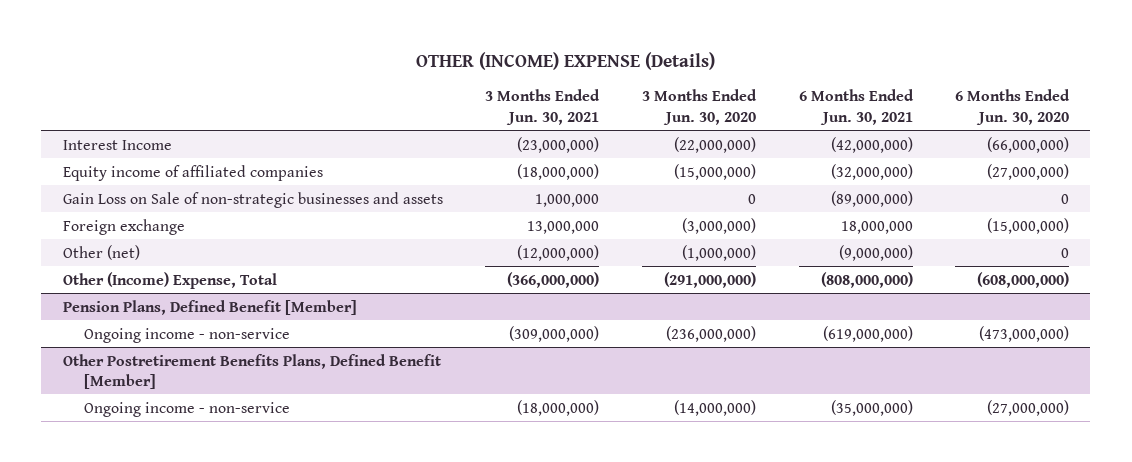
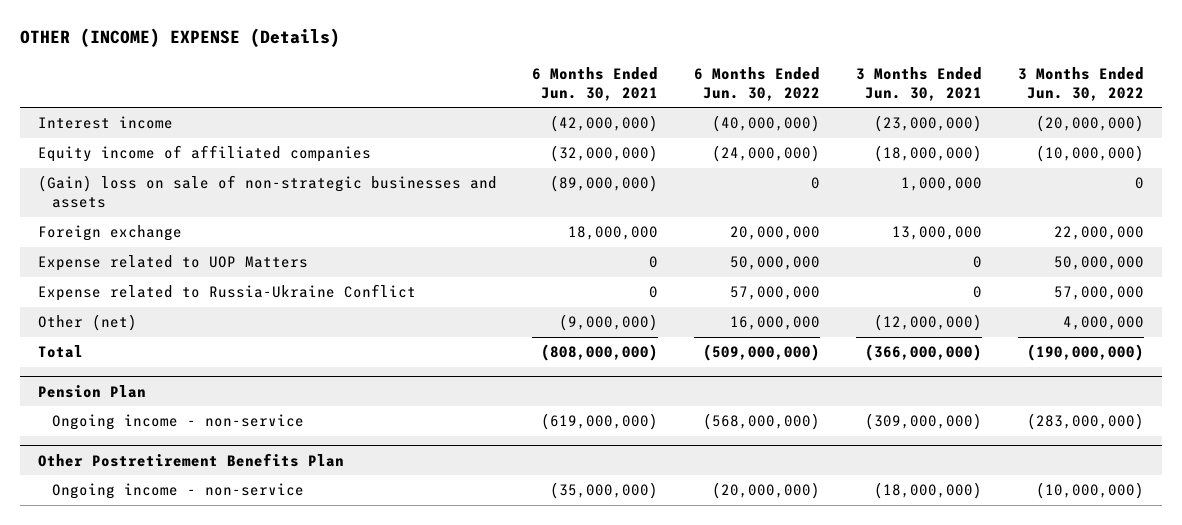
[641,89,757,125] 3 Months Ended Jun. 30, 2020 -> none
[955,89,1071,125] 6 Months Ended Jun. 30, 2020 -> none
none -> [694,66,821,101] 6 Months Ended Jun. 30, 2022
none -> [1018,66,1145,101] 3 Months Ended Jun. 30, 2022
[62,139,172,150] Interest Income -> [37,116,173,130] Interest income
[62,191,443,208] Gain Loss on Sale of non-strategic businesses and assets -> [37,175,497,209] (Gain) loss on sale of non-strategic businesses and assets
none -> [37,255,308,272] Expense related to UOP Matters
none -> [37,284,416,302] Expense related to Russia-Ukraine Conflict
[62,271,277,289] Other (Income) Expense, Total -> [37,345,83,359] Total
[62,299,357,315] Pension Plans, Defined Benefit [Member] -> [37,384,146,398] Pension Plan
[62,353,441,389] Other Postretirement Benefits Plans, Defined Benefit [Member] -> [37,452,344,467] Other Postretirement Benefits Plan

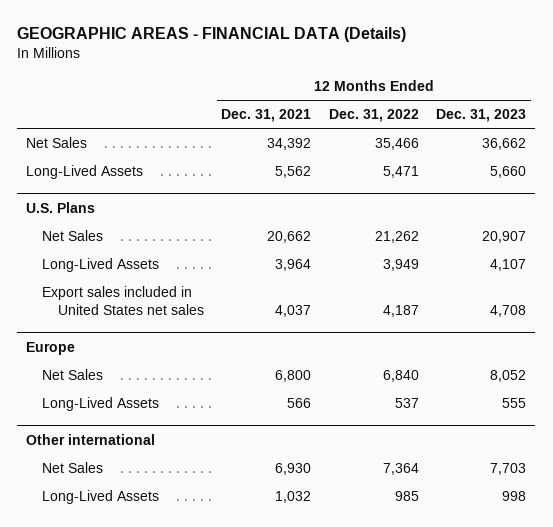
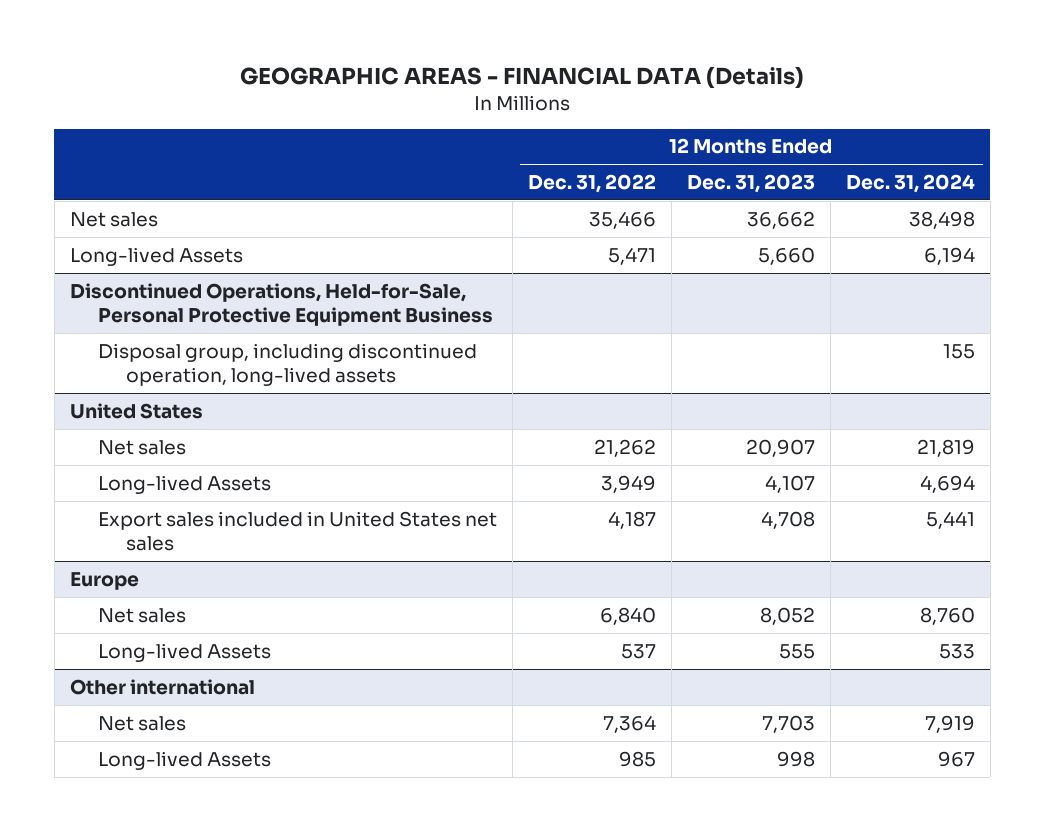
[221,109,312,123] Dec. 31, 2021 -> none
none -> [845,174,975,194] Dec. 31, 2024
[26,136,88,148] Net Sales -> [69,211,158,227] Net sales
[26,164,144,179] Long-Lived Assets -> [69,246,243,266] Long-lived Assets
none -> [69,282,494,326] Discontinued Operations, Held-for-Sale, Personal Protective Equipment Business
none -> [98,342,478,386] Disposal group, including discontinued operation, long-lived assets
[26,201,96,213] U.S. Plans -> [69,402,203,419] United States
[41,229,103,241] Net Sales -> [98,439,187,455] Net sales
[41,257,159,272] Long-Lived Assets -> [98,474,272,494] Long-lived Assets
[41,368,103,380] Net Sales -> [98,607,187,623] Net sales
[41,396,159,411] Long-Lived Assets -> [98,642,272,662] Long-lived Assets
[41,461,103,473] Net Sales -> [98,715,187,731] Net sales
[41,489,159,504] Long-Lived Assets -> [98,750,272,770] Long-lived Assets

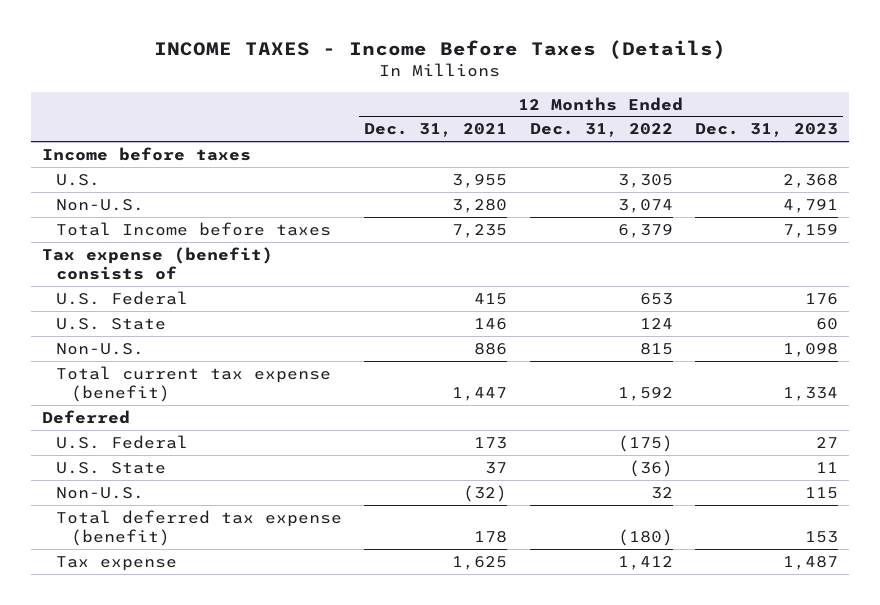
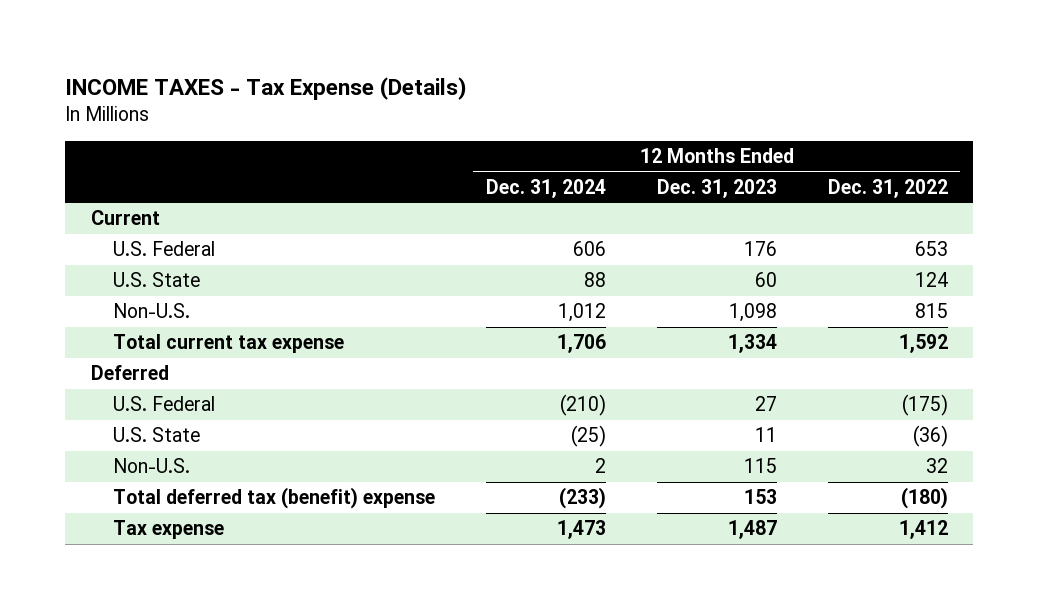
[153,39,726,59] INCOME TAXES - Income Before Taxes (Details) -> [65,77,468,101] INCOME TAXES - Tax Expense (Details)
[364,123,508,138] Dec. 31, 2021 -> none
none -> [485,178,606,198] Dec. 31, 2024
[41,146,251,161] Income before taxes -> none
[56,173,101,186] U.S. -> none
[56,198,145,211] Non-U.S. -> none
[56,221,332,236] Total Income before taxes -> none
[41,246,273,280] Tax expense (benefit) consists of -> [90,210,160,226] Current
[56,365,332,402] Total current tax expense (benefit) -> [112,334,344,354] Total current tax expense
[56,509,343,546] Total deferred tax expense (benefit) -> [112,487,435,510] Total deferred tax (benefit) expense

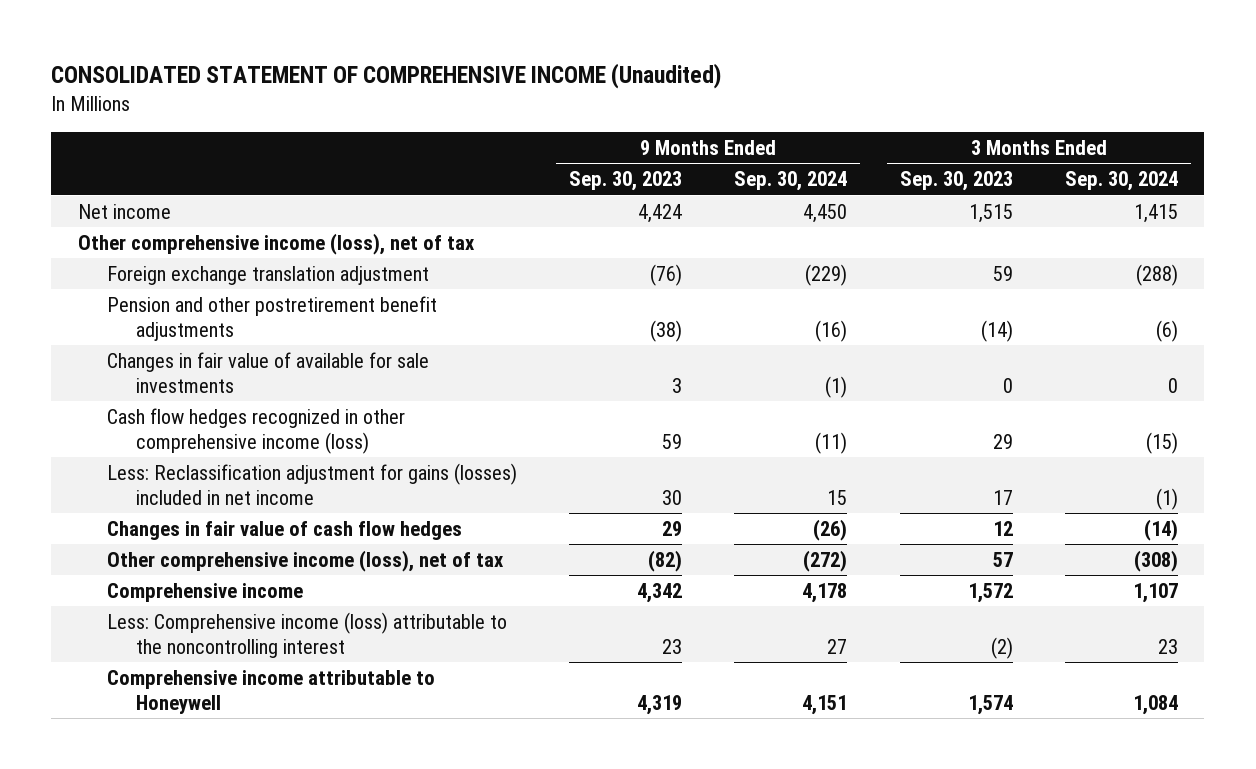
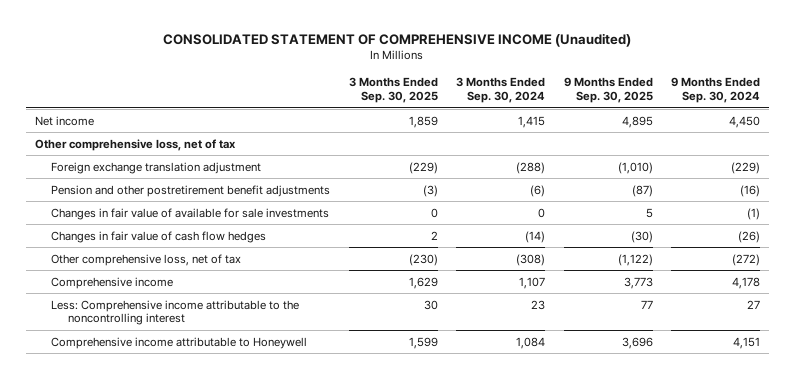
[568,171,682,192] Sep. 30, 2023 -> none
[899,171,1013,192] Sep. 30, 2023 -> none
none -> [348,77,438,104] 3 Months Ended Sep. 30, 2025
none -> [563,77,653,104] 9 Months Ended Sep. 30, 2025
[77,233,475,256] Other comprehensive income (loss), net of tax -> [34,138,236,151] Other comprehensive loss, net of tax
[106,408,405,454] Cash flow hedges recognized in other comprehensive income (loss) -> none
[106,463,517,505] Less: Reclassification adjustment for gains (losses) included in net income -> none
[106,550,504,573] Other comprehensive income (loss), net of tax -> [51,253,242,266] Other comprehensive loss, net of tax
[106,612,507,658] Less: Comprehensive income (loss) attributable to the noncontrolling interest -> [51,299,300,326] Less: Comprehensive income attributable to the noncontrolling interest

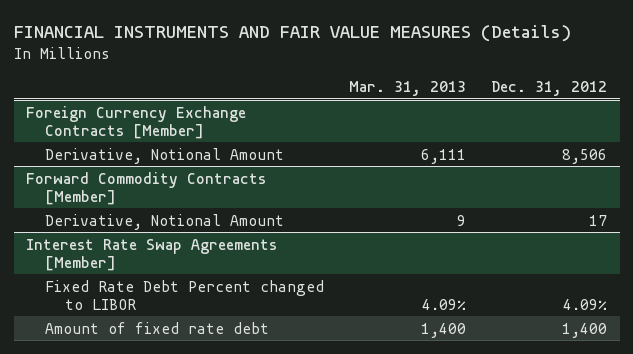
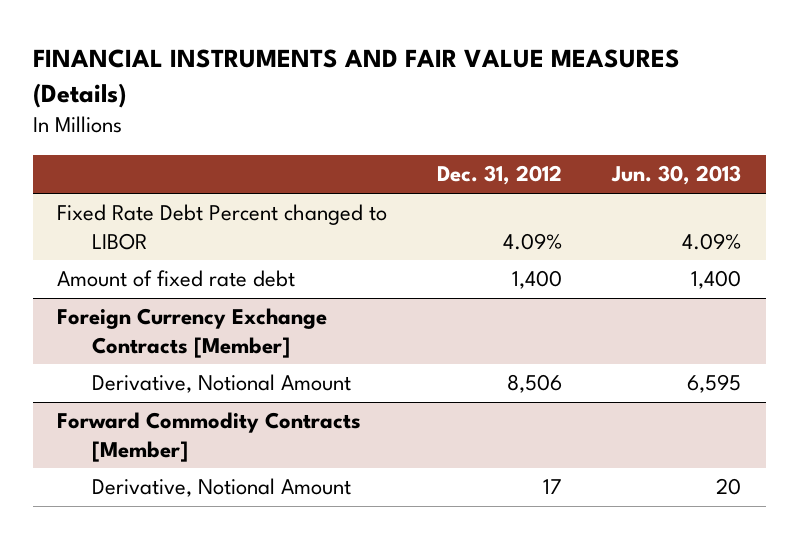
[349,80,467,96] Mar. 31, 2013 -> none
none -> [610,165,741,186] Jun. 30, 2013
none -> [57,204,388,250] Fixed Rate Debt Percent changed to LIBOR
none -> [57,270,296,288] Amount of fixed rate debt
[26,238,278,271] Interest Rate Swap Agreements [Member] -> none
[45,279,325,310] Fixed Rate Debt Percent changed to LIBOR -> none
[45,321,270,334] Amount of fixed rate debt -> none

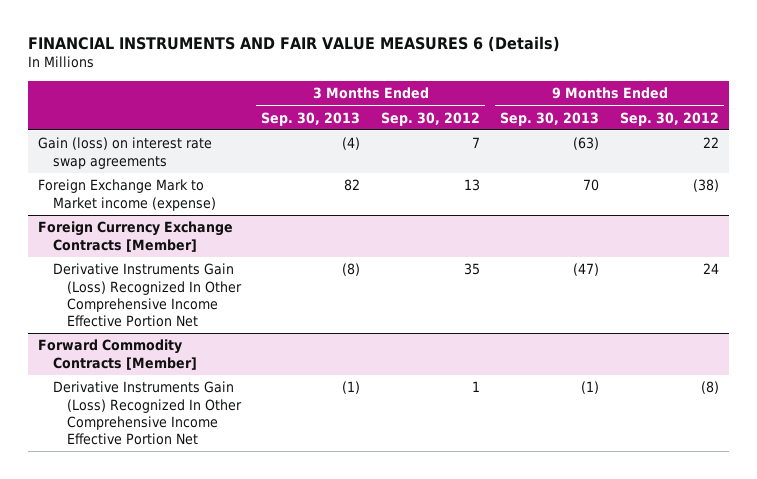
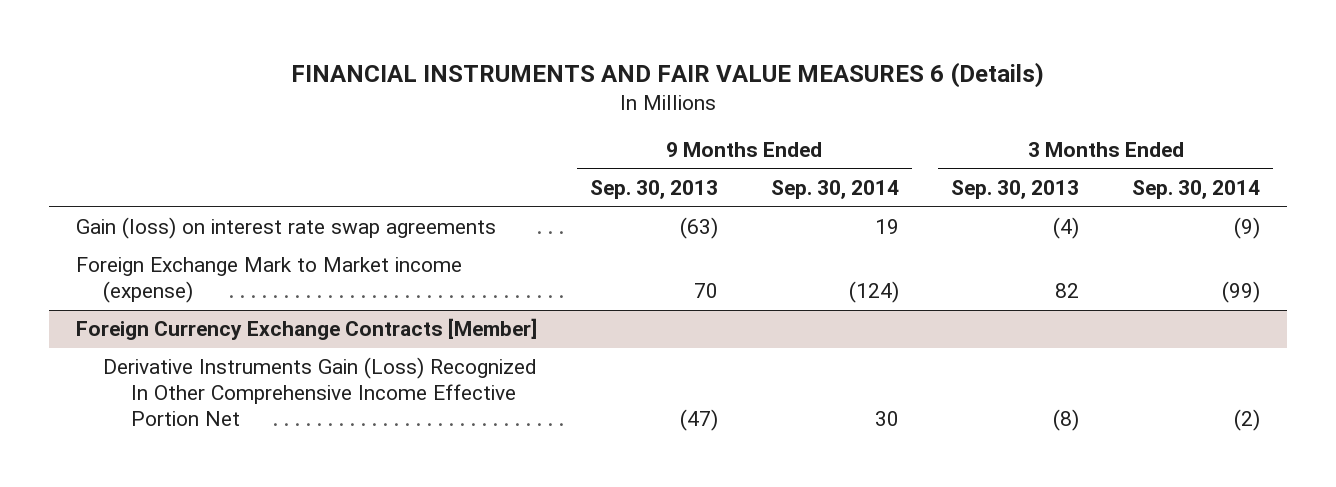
[380,111,480,126] Sep. 30, 2012 -> none
[619,111,719,126] Sep. 30, 2012 -> none
none -> [770,180,899,200] Sep. 30, 2014
none -> [1132,180,1261,200] Sep. 30, 2014
[37,339,197,370] Forward Commodity Contracts [Member] -> none
[52,381,243,446] Derivative Instruments Gain (Loss) Recognized In Other Comprehensive Income Effective Portion Net -> none

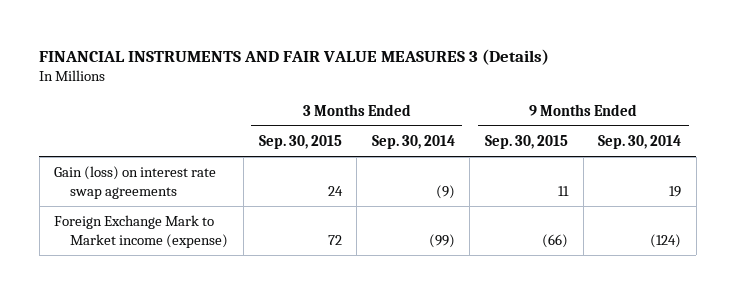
[290,61,1044,88] FINANCIAL INSTRUMENTS AND FAIR VALUE MEASURES 6 (Details) -> [39,48,550,65] FINANCIAL INSTRUMENTS AND FAIR VALUE MEASURES 3 (Details)
[589,180,718,200] Sep. 30, 2013 -> none
[951,180,1080,200] Sep. 30, 2013 -> none
none -> [258,134,342,149] Sep. 30, 2015
none -> [485,134,569,149] Sep. 30, 2015
[75,318,537,341] Foreign Currency Exchange Contracts [Member] -> none
[103,357,538,427] Derivative Instruments Gain (Loss) Recognized In Other Comprehensive Income Effective Portion Net -> none

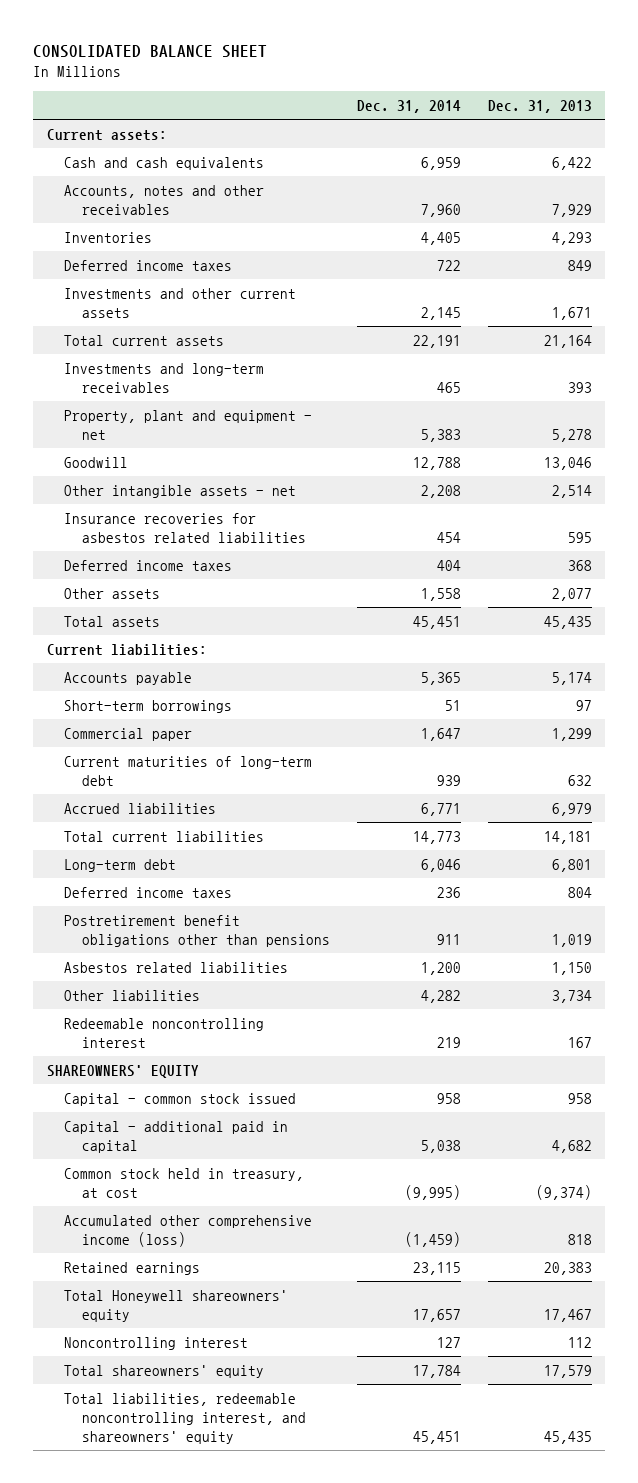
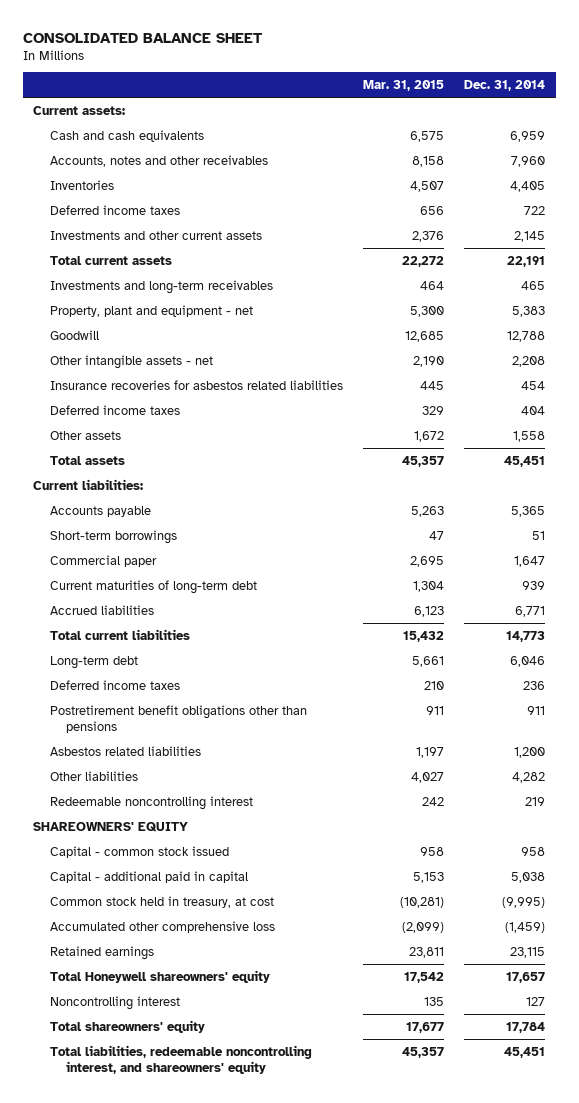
[487,99,592,113] Dec. 31, 2013 -> none
none -> [362,79,444,91] Mar. 31, 2015
[64,1214,313,1247] Accumulated other comprehensive income (loss) -> [49,920,275,933] Accumulated other comprehensive loss

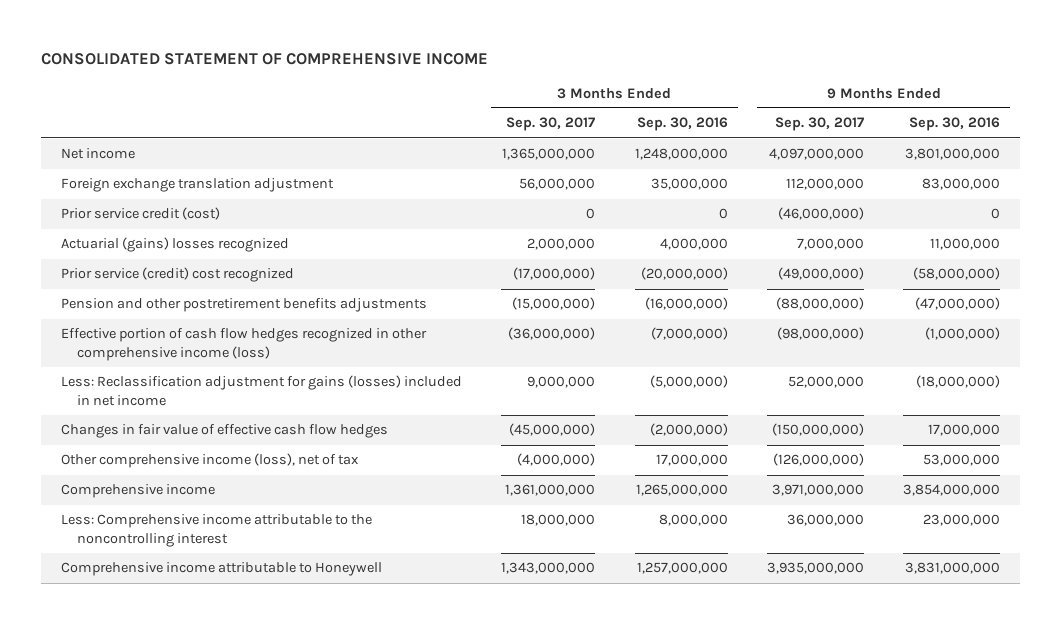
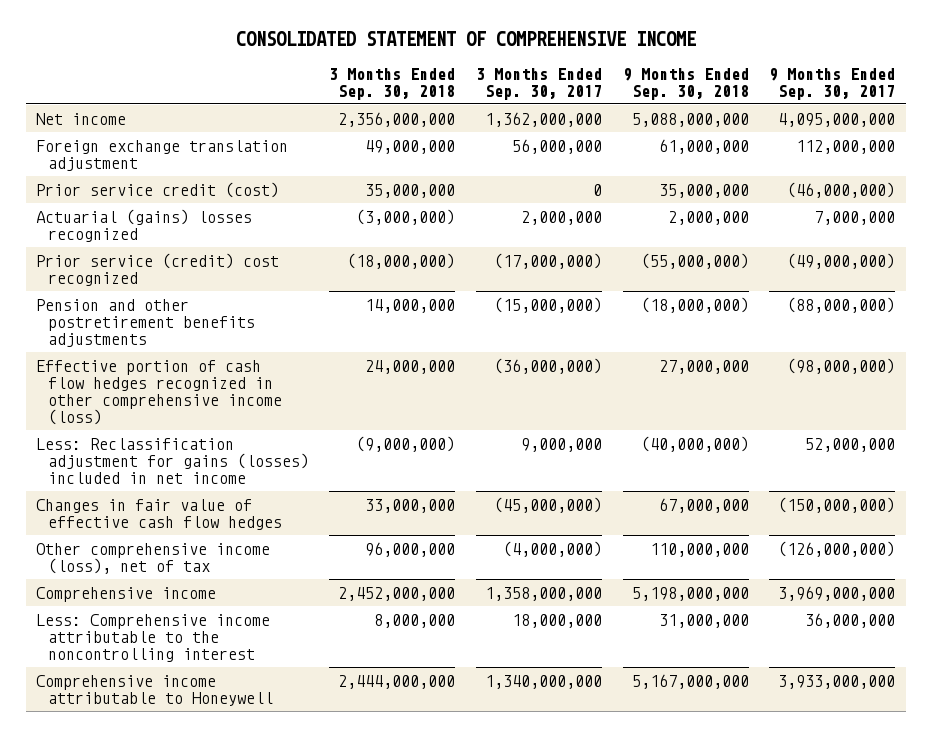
[636,117,728,132] Sep. 30, 2016 -> none
[909,117,1001,132] Sep. 30, 2016 -> none
none -> [329,67,456,100] 3 Months Ended Sep. 30, 2018
none -> [622,67,749,100] 9 Months Ended Sep. 30, 2018
[502,148,596,161] 1,365,000,000 -> [485,111,603,127] 1,362,000,000
[769,148,865,161] 4,097,000,000 -> [778,112,896,127] 4,095,000,000
[505,484,596,497] 1,361,000,000 -> [485,586,603,601] 1,358,000,000
[772,484,865,497] 3,971,000,000 -> [778,585,896,601] 3,969,000,000
[501,562,596,575] 1,343,000,000 -> [485,674,603,689] 1,340,000,000
[767,562,865,575] 3,935,000,000 -> [778,674,896,689] 3,933,000,000

